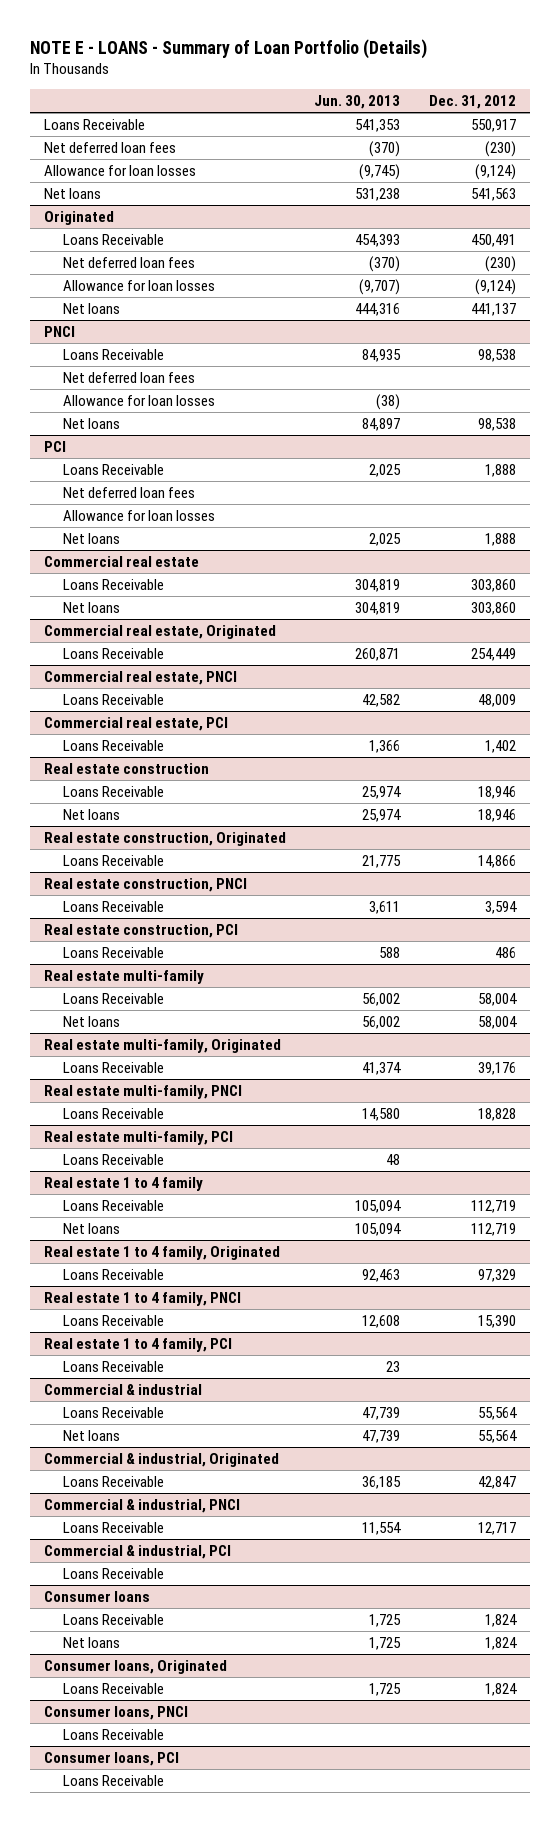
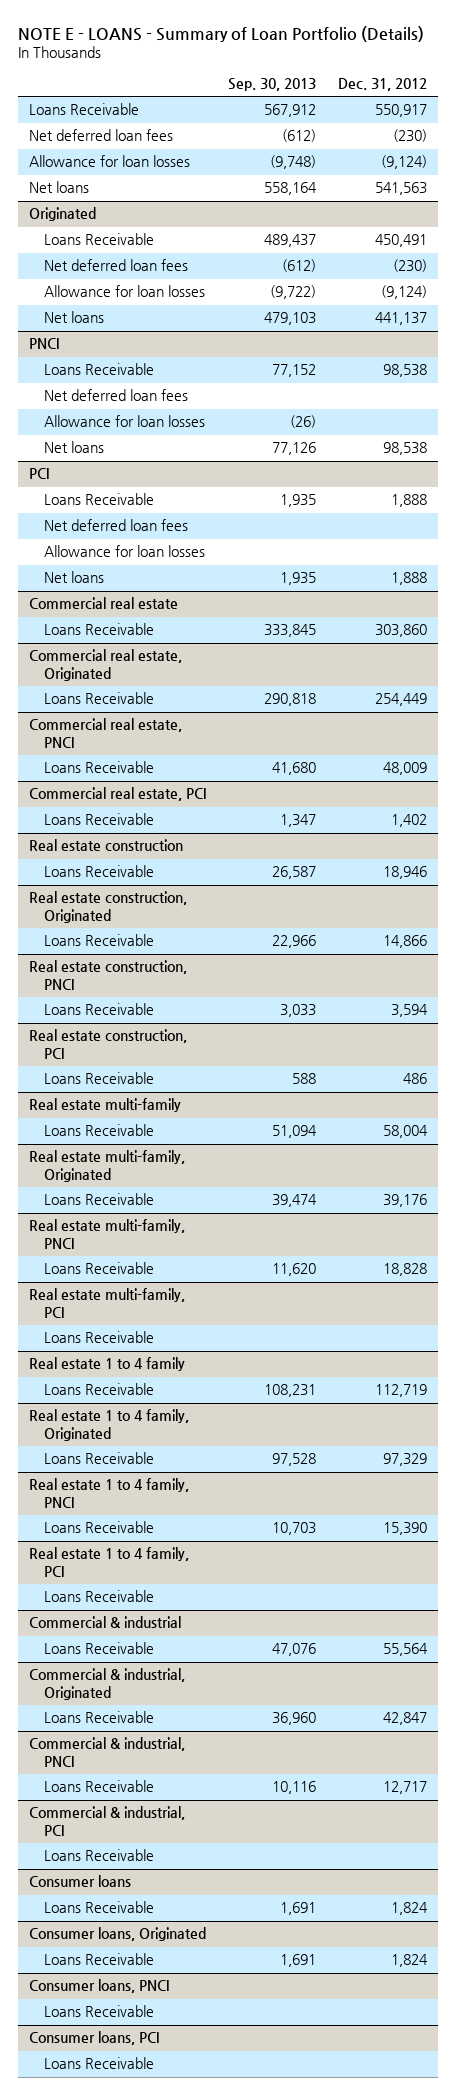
[314,94,401,109] Jun. 30, 2013 -> none
none -> [228,78,317,92] Sep. 30, 2013
[63,601,121,613] Net loans -> none
[63,808,121,820] Net loans -> none
[63,1015,121,1027] Net loans -> none
[63,1222,121,1234] Net loans -> none
[63,1429,121,1441] Net loans -> none
[63,1636,121,1648] Net loans -> none

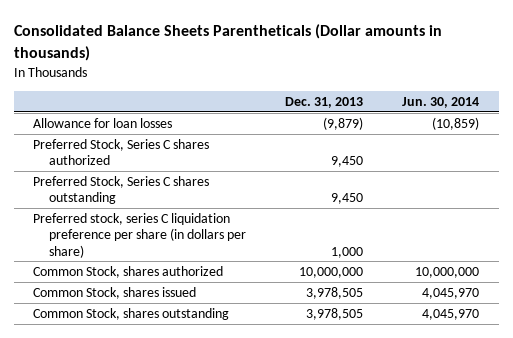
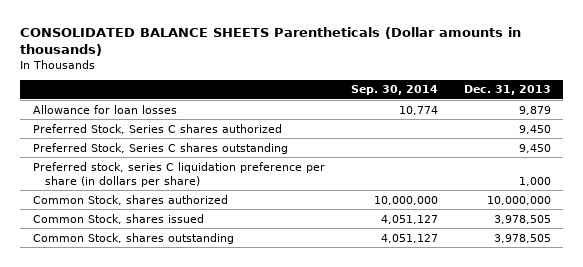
[13,23,442,61] Consolidated Balance Sheets Parentheticals (Dollar amounts in thousands) -> [19,26,521,56] CONSOLIDATED BALANCE SHEETS Parentheticals (Dollar amounts in thousands)
[402,96,480,108] Jun. 30, 2014 -> none
none -> [350,85,438,96] Sep. 30, 2014
[323,116,364,130] (9,879) -> [518,105,551,115] 9,879

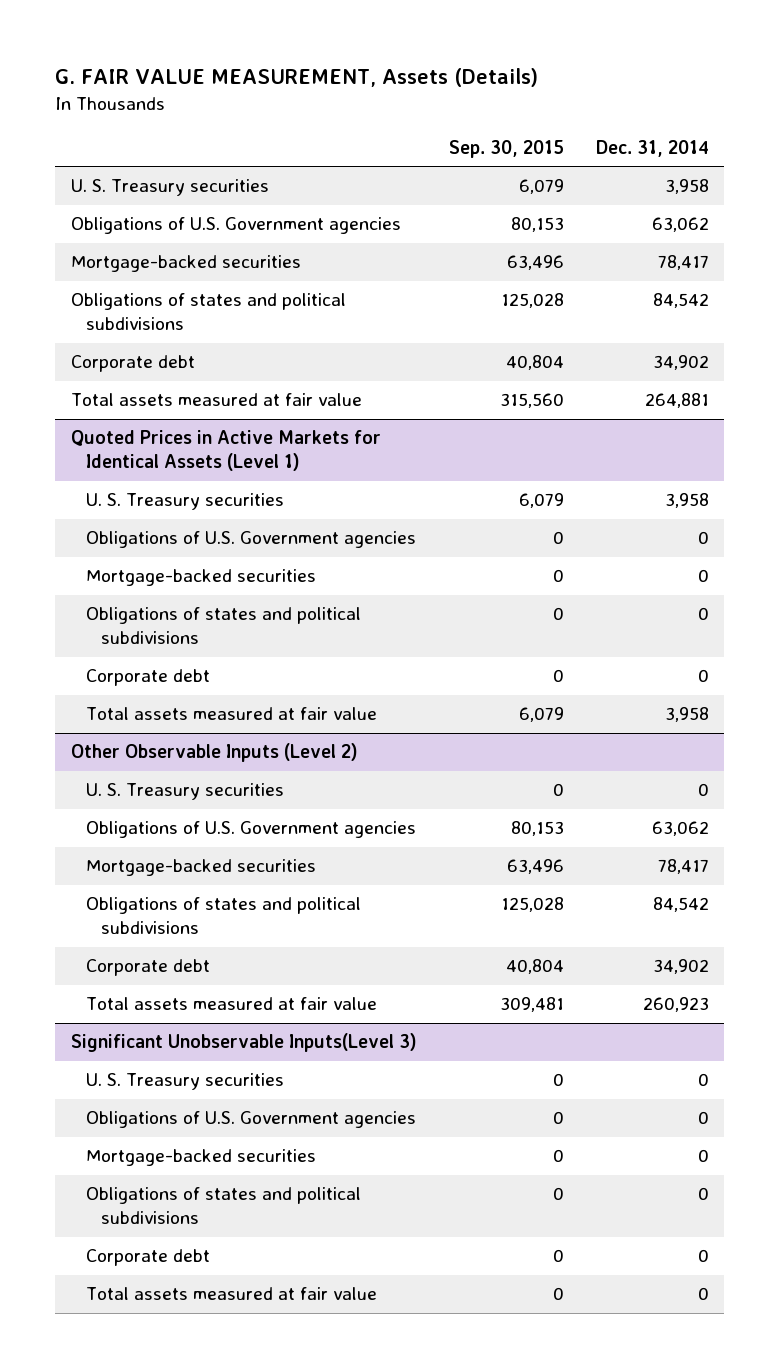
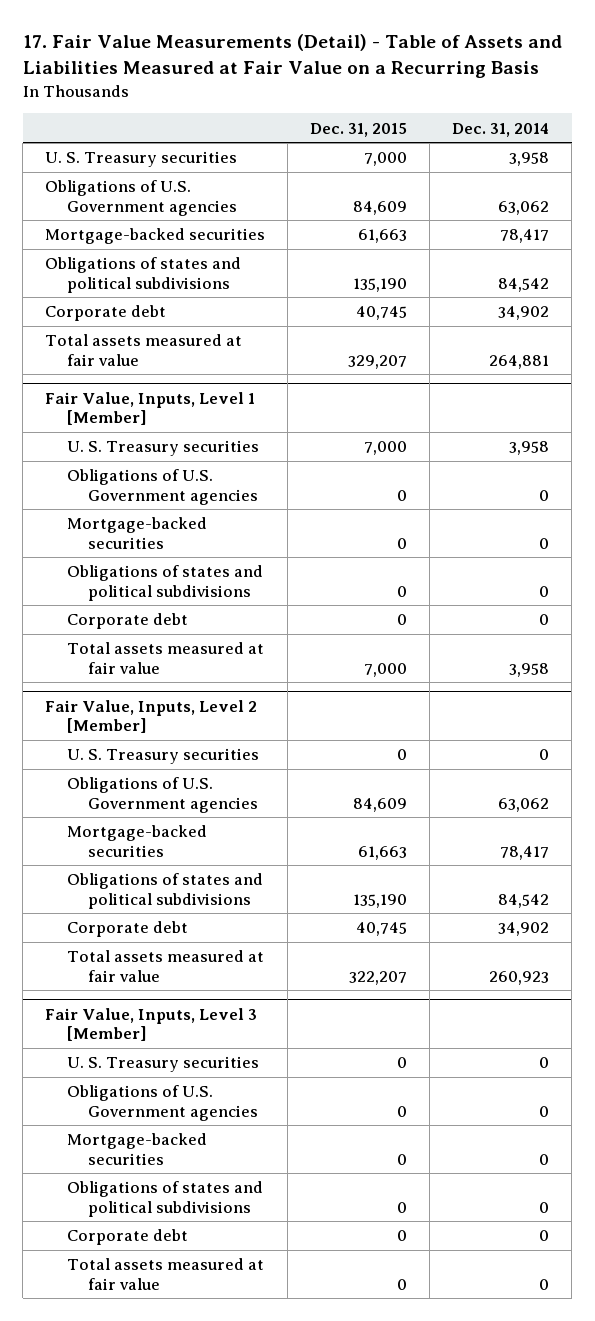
[55,68,539,88] G. FAIR VALUE MEASUREMENT, Assets (Details) -> [22,34,562,79] 17. Fair Value Measurements (Detail) - Table of Assets and Liabilities Measured at Fair Value on a Recurring Basis
[448,139,564,158] Sep. 30, 2015 -> none
none -> [310,122,408,137] Dec. 31, 2015
[70,430,381,472] Quoted Prices in Active Markets for Identical Assets (Level 1) -> [45,391,256,426] Fair Value, Inputs, Level 1 [Member]
[70,743,358,763] Other Observable Inputs (Level 2) -> [45,699,258,734] Fair Value, Inputs, Level 2 [Member]
[70,1033,417,1053] Significant Unobservable Inputs(Level 3) -> [45,1007,258,1042] Fair Value, Inputs, Level 3 [Member]

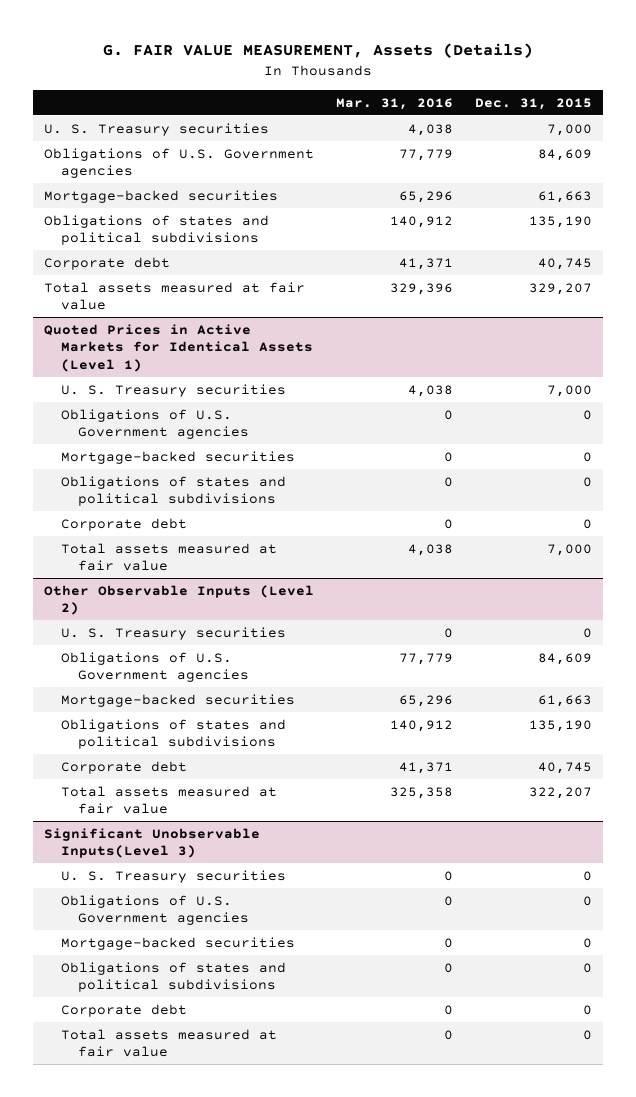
[22,34,562,79] 17. Fair Value Measurements (Detail) - Table of Assets and Liabilities Measured at Fair Value on a Recurring Basis -> [102,43,533,59] G. FAIR VALUE MEASUREMENT, Assets (Details)
[452,122,550,137] Dec. 31, 2014 -> none
none -> [335,97,453,110] Mar. 31, 2016
[45,391,256,426] Fair Value, Inputs, Level 1 [Member] -> [43,323,314,372] Quoted Prices in Active Markets for Identical Assets (Level 1)
[45,699,258,734] Fair Value, Inputs, Level 2 [Member] -> [43,584,314,616] Other Observable Inputs (Level 2)
[45,1007,258,1042] Fair Value, Inputs, Level 3 [Member] -> [43,827,260,859] Significant Unobservable Inputs(Level 3)

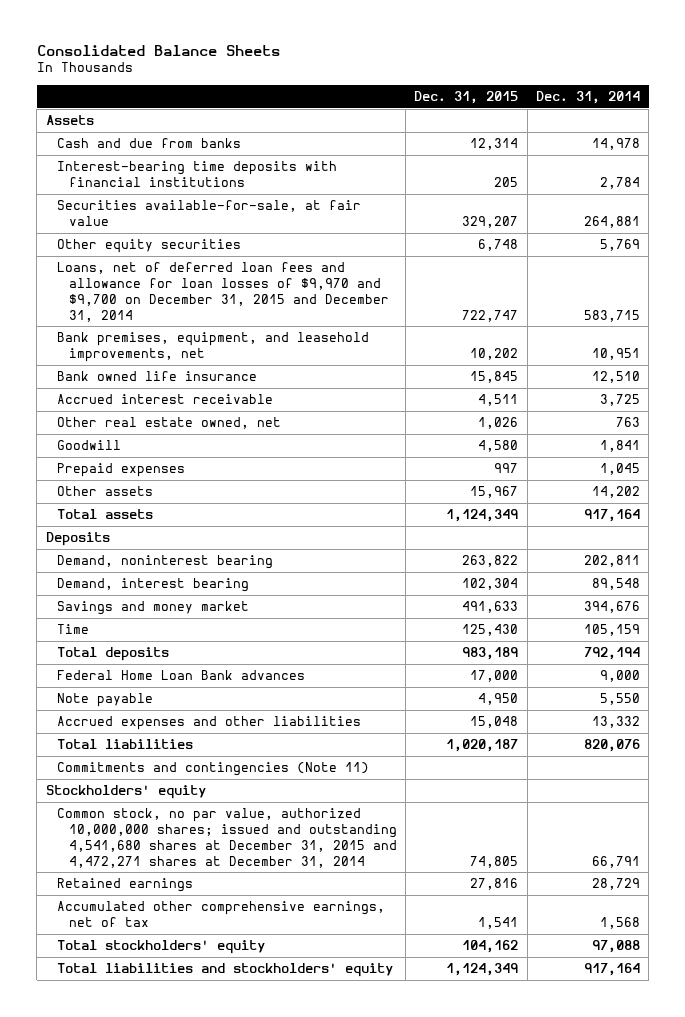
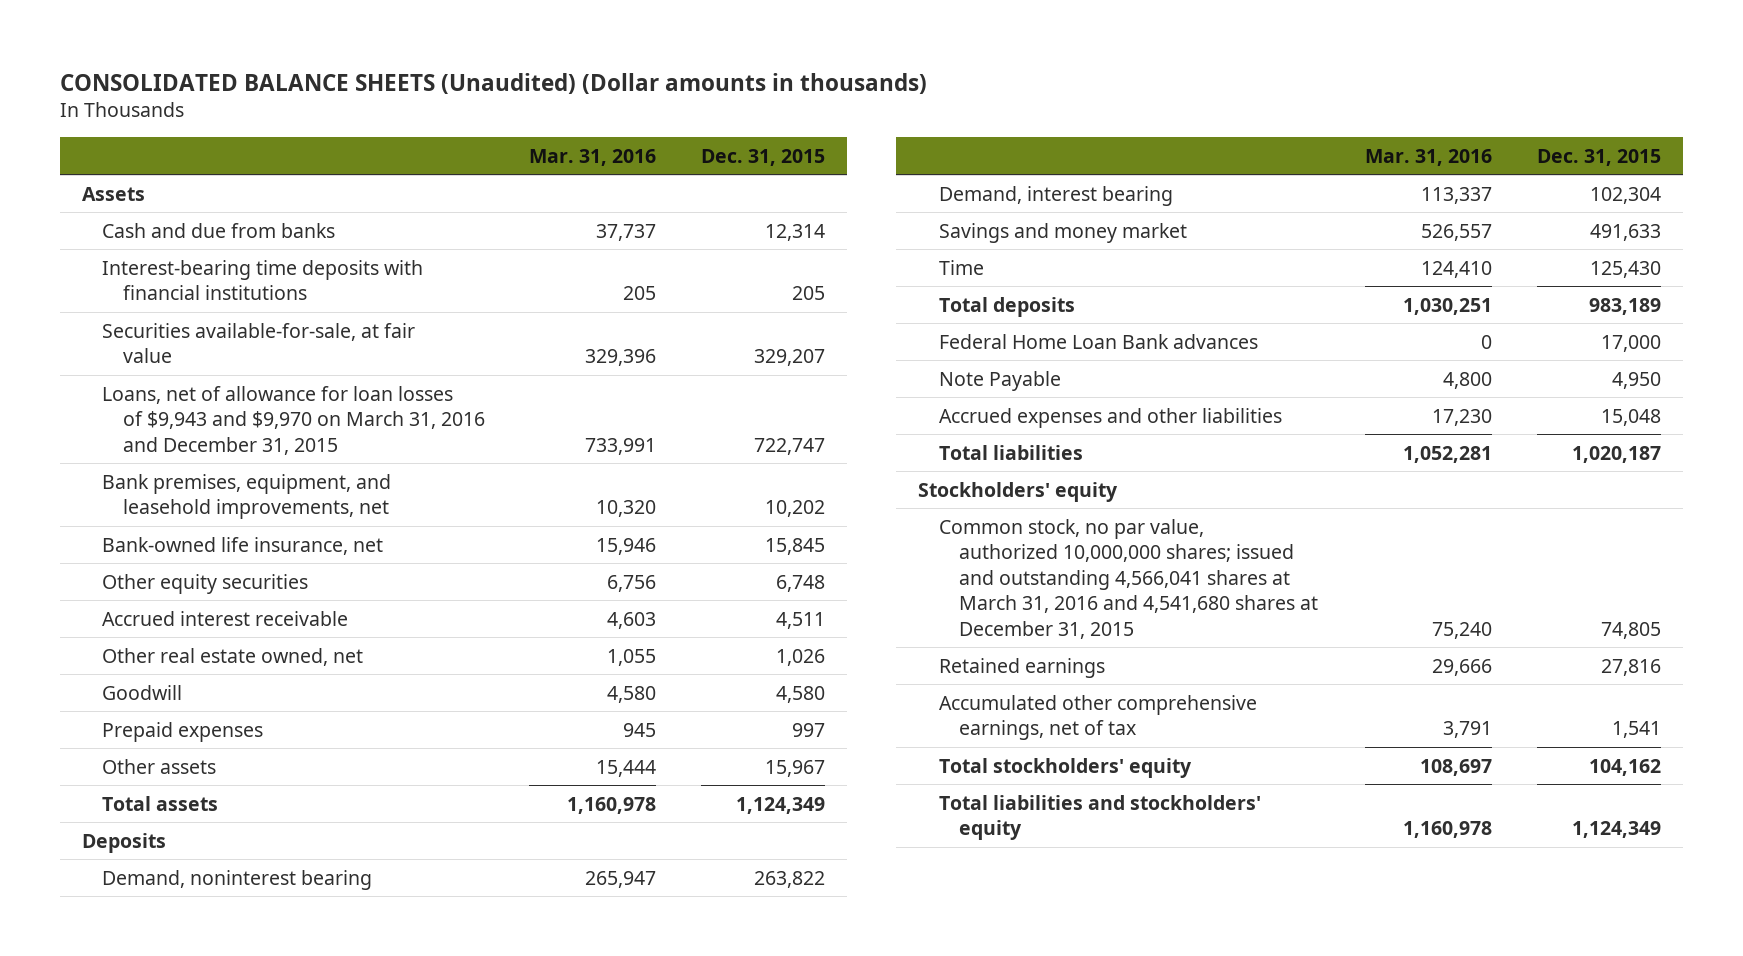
[36,44,280,56] Consolidated Balance Sheets -> [60,72,928,94] CONSOLIDATED BALANCE SHEETS (Unaudited) (Dollar amounts in thousands)
[535,90,640,104] Dec. 31, 2014 -> none
none -> [529,148,657,166] Mar. 31, 2016
[57,262,390,322] Loans, net of deferred loan fees and allowance for loan losses of $9,970 and $9,700 on December 31, 2015 and December 31, 2014 -> [102,385,485,455] Loans, net of allowance for loan losses of $9,943 and $9,970 on March 31, 2016 and December 31, 2015
[57,371,258,382] Bank owned life insurance -> [102,536,384,555] Bank-owned life insurance, net
[57,239,242,254] Other equity securities -> [102,573,309,594] Other equity securities
[57,693,154,708] Note payable -> [938,370,1061,391] Note Payable
[57,762,370,777] Commitments and contingencies (Note 11) -> none
[57,808,398,868] Common stock, no par value, authorized 10,000,000 shares; issued and outstanding 4,541,680 shares at December 31, 2015 and 4,472,271 shares at December 31, 2014 -> [938,518,1318,639] Common stock, no par value, authorized 10,000,000 shares; issued and outstanding 4,566,041 shares at March 31, 2016 and 4,541,680 shares at December 31, 2015

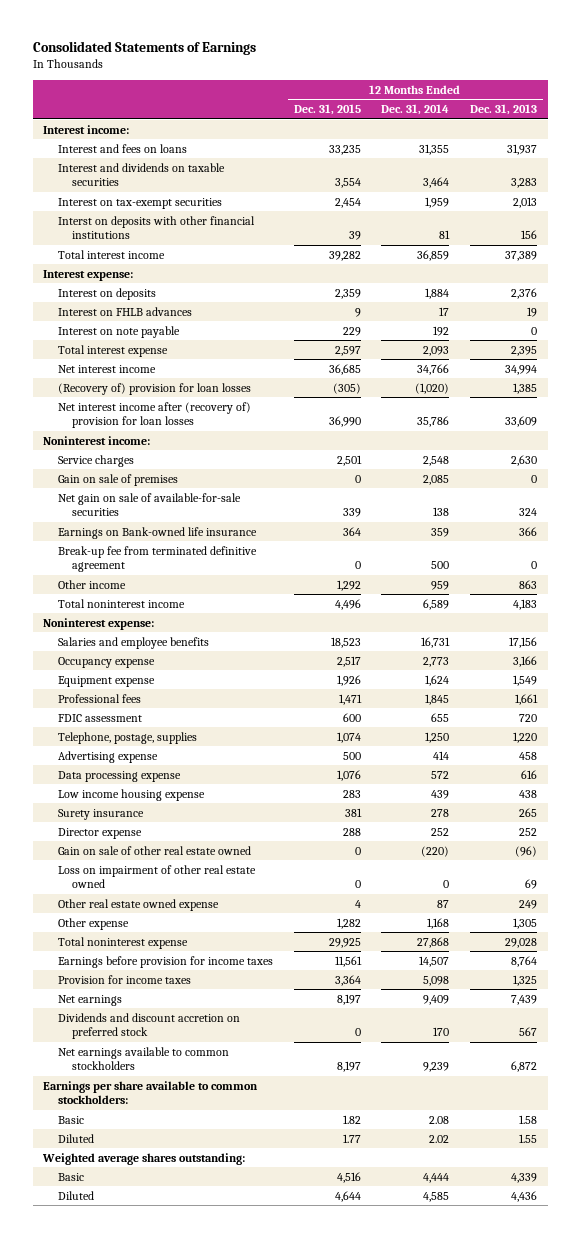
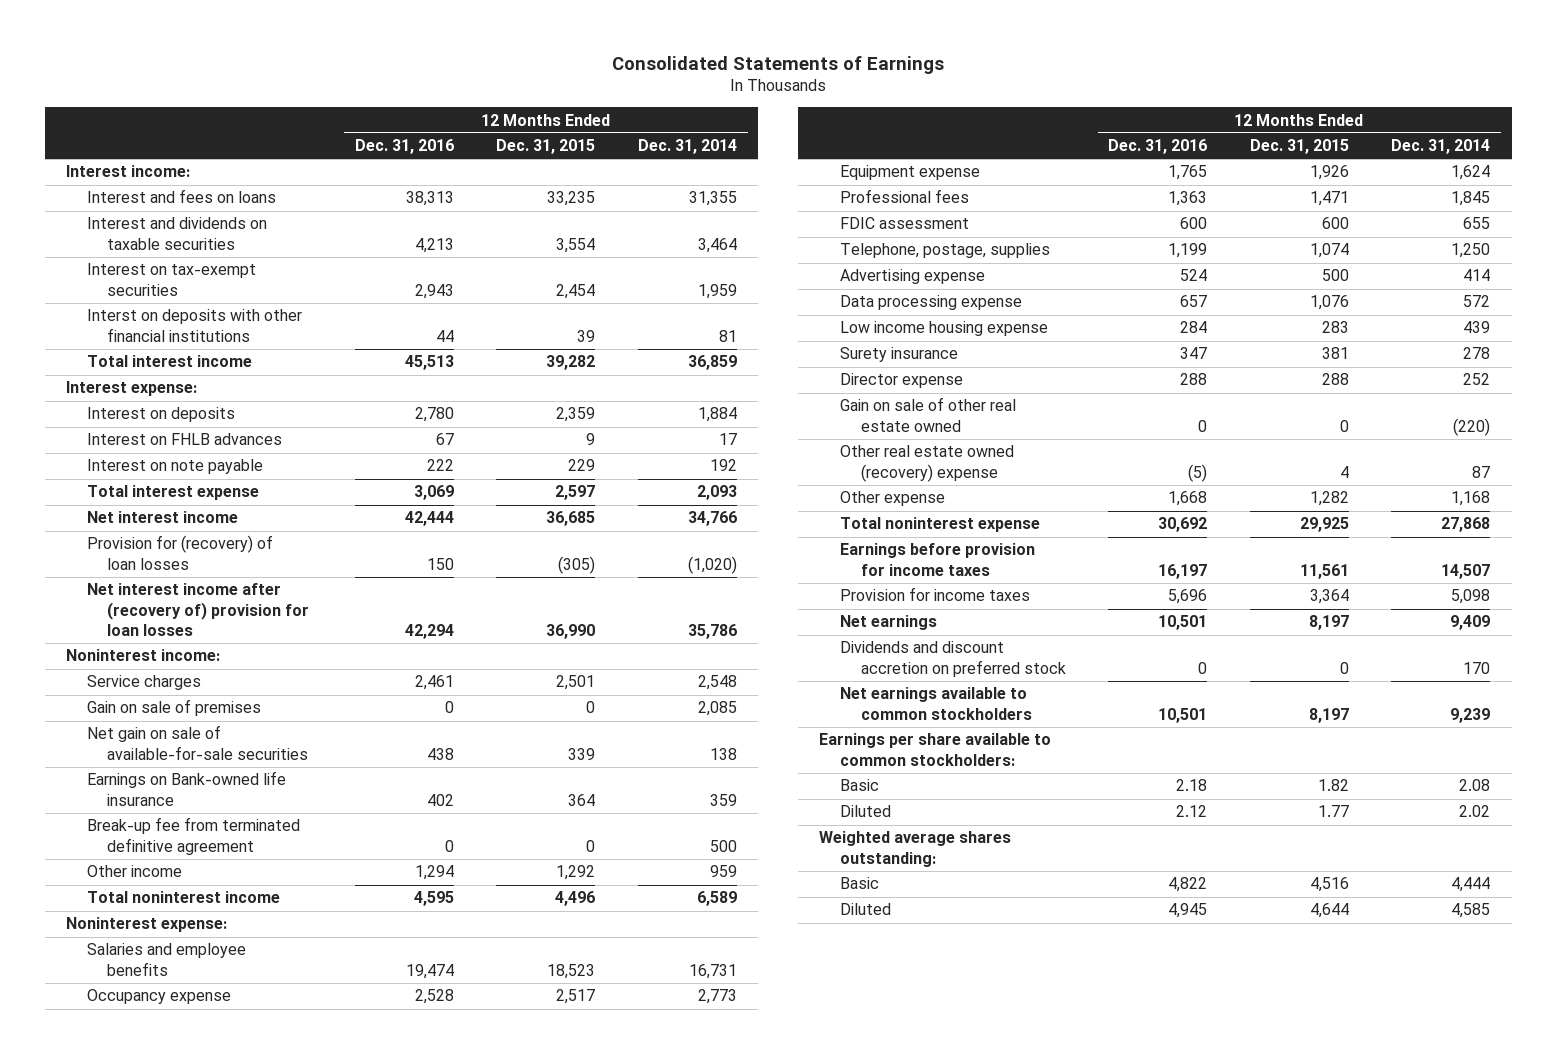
[470,104,538,116] Dec. 31, 2013 -> none
none -> [354,139,454,155] Dec. 31, 2016
[57,382,251,395] (Recovery of) provision for loan losses -> [86,535,273,570] Provision for (recovery) of loan losses
[57,864,256,888] Loss on impairment of other real estate owned -> none
[57,898,219,911] Other real estate owned expense -> [840,445,1015,482] Other real estate owned (recovery) expense

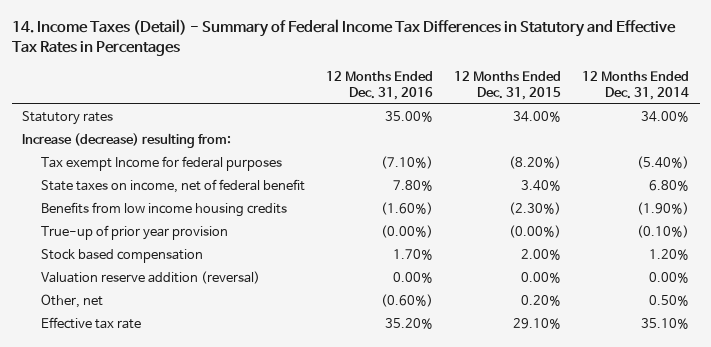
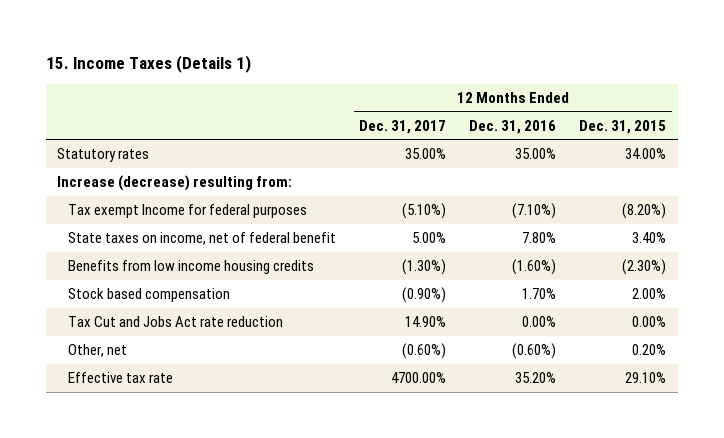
[11,18,676,57] 14. Income Taxes (Detail) - Summary of Federal Income Tax Differences in Statutory and Effective Tax Rates in Percentages -> [45,55,251,74] 15. Income Taxes (Details 1)
[581,71,689,100] 12 Months Ended Dec. 31, 2014 -> none
none -> [359,120,447,135] Dec. 31, 2017
[40,225,228,241] True-up of prior year provision -> none
[40,271,260,285] Valuation reserve addition (reversal) -> none
none -> [68,316,284,328] Tax Cut and Jobs Act rate reduction

